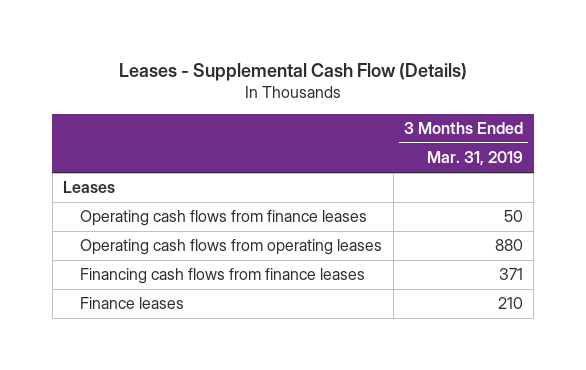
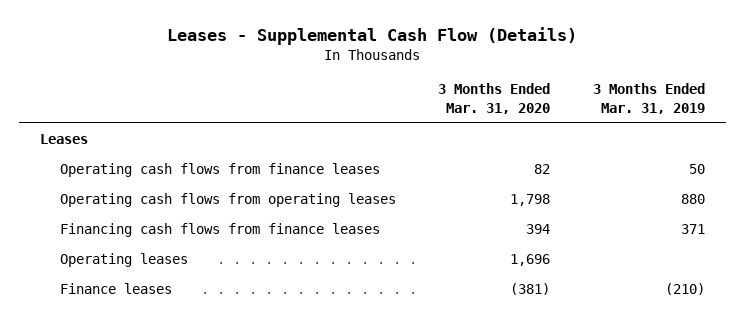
none -> [438,83,551,114] 3 Months Ended Mar. 31, 2020
none -> [59,253,188,268] Operating leases
[498,297,524,310] 210 -> [664,283,705,296] (210)

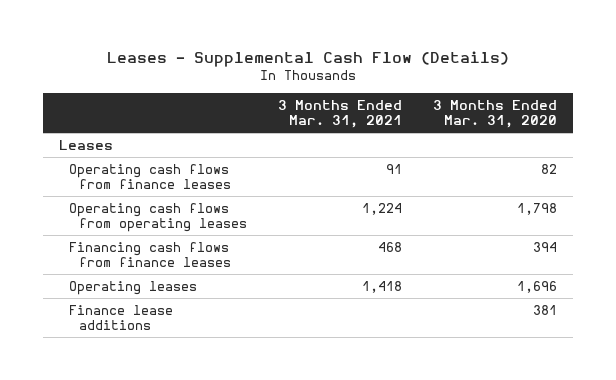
[592,83,705,114] 3 Months Ended Mar. 31, 2019 -> none
none -> [278,99,403,128] 3 Months Ended Mar. 31, 2021
[59,283,172,295] Finance leases -> none
none -> [68,304,173,330] Finance lease additions

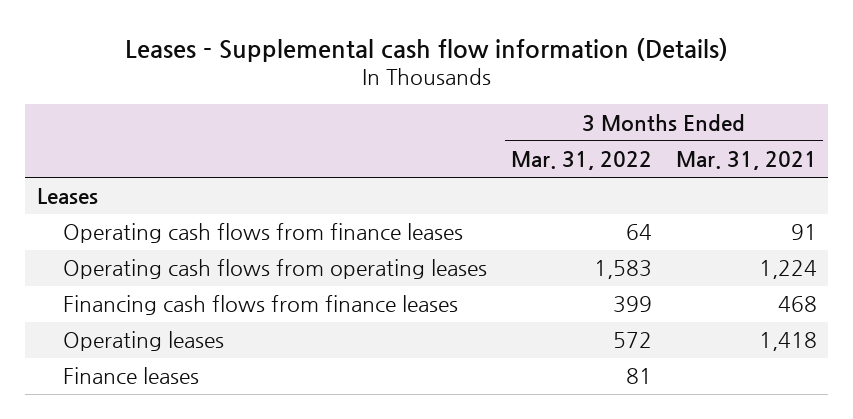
[106,50,509,67] Leases - Supplemental Cash Flow (Details) -> [124,37,728,62] Leases - Supplemental cash flow information (Details)
[433,99,558,128] 3 Months Ended Mar. 31, 2020 -> none
none -> [510,151,652,171] Mar. 31, 2022
[68,304,173,330] Finance lease additions -> [63,367,200,385] Finance leases

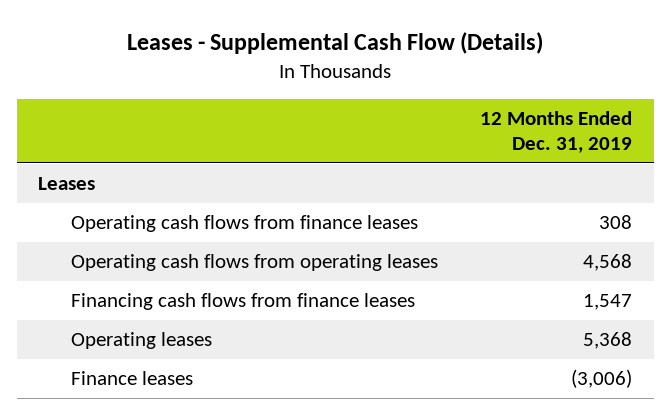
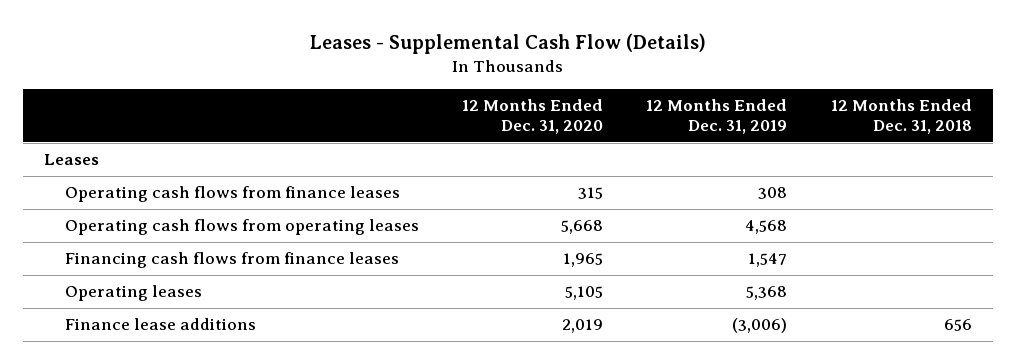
none -> [462,99,604,135] 12 Months Ended Dec. 31, 2020
none -> [830,99,972,135] 12 Months Ended Dec. 31, 2018
[70,371,193,386] Finance leases -> none
none -> [64,318,256,331] Finance lease additions

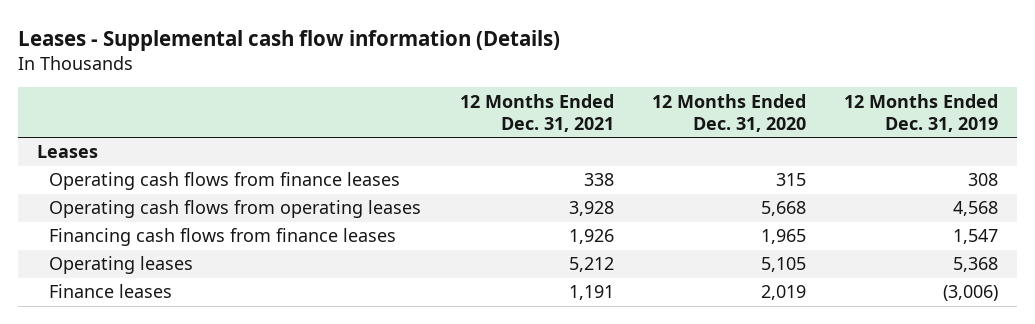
[309,32,706,54] Leases - Supplemental Cash Flow (Details) -> [17,29,560,51] Leases - Supplemental cash flow information (Details)
[830,99,972,135] 12 Months Ended Dec. 31, 2018 -> none
none -> [459,93,614,132] 12 Months Ended Dec. 31, 2021
[64,318,256,331] Finance lease additions -> [49,284,173,299] Finance leases

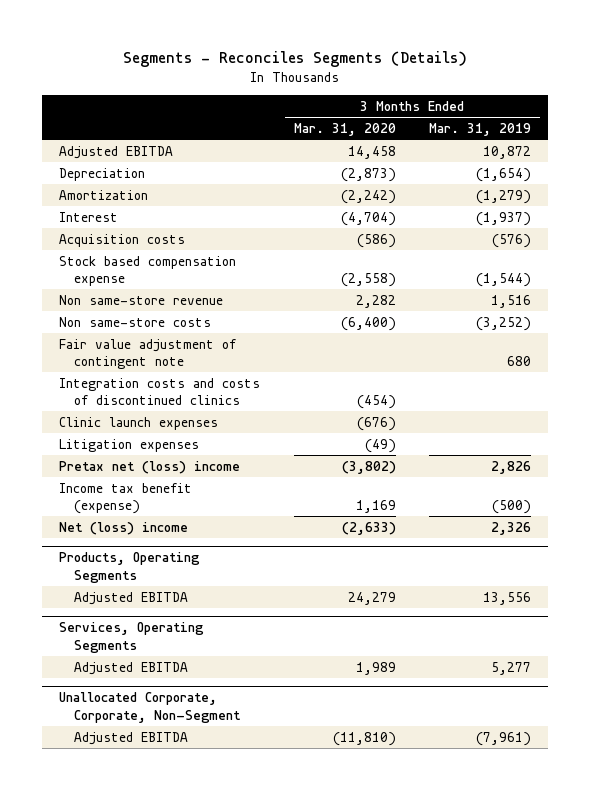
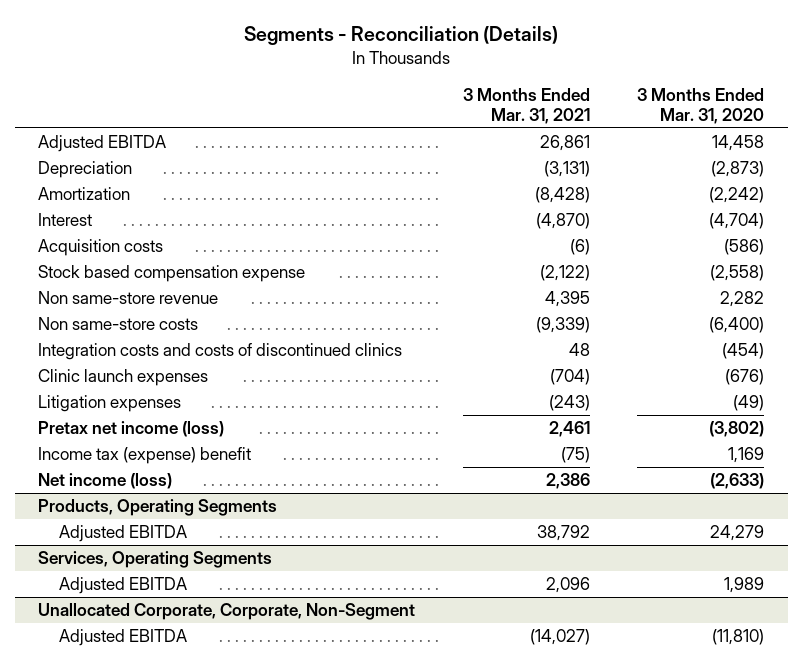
[123,51,468,68] Segments - Reconciles Segments (Details) -> [244,26,559,46] Segments - Reconciliation (Details)
[429,122,532,136] Mar. 31, 2019 -> none
none -> [462,87,590,124] 3 Months Ended Mar. 31, 2021
[58,338,236,369] Fair value adjustment of contingent note -> none
[58,460,240,474] Pretax net (loss) income -> [38,421,225,438] Pretax net income (loss)
[58,482,192,514] Income tax benefit (expense) -> [38,447,252,465] Income tax (expense) benefit
[58,521,188,535] Net (loss) income -> [38,473,173,490] Net income (loss)

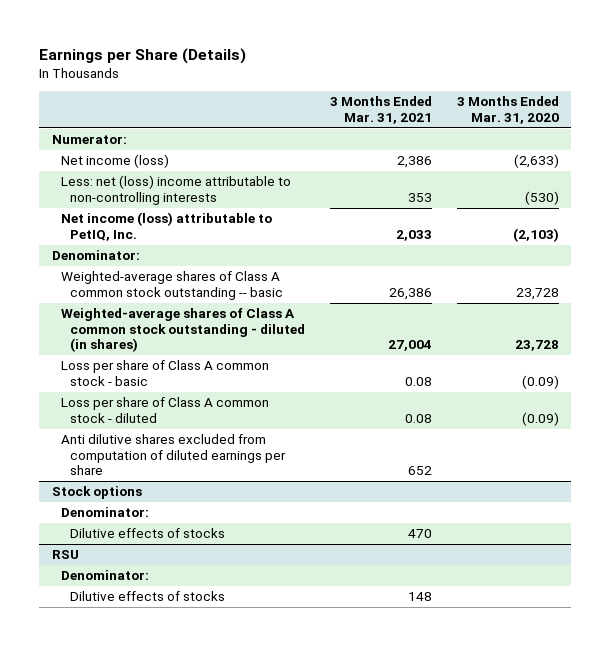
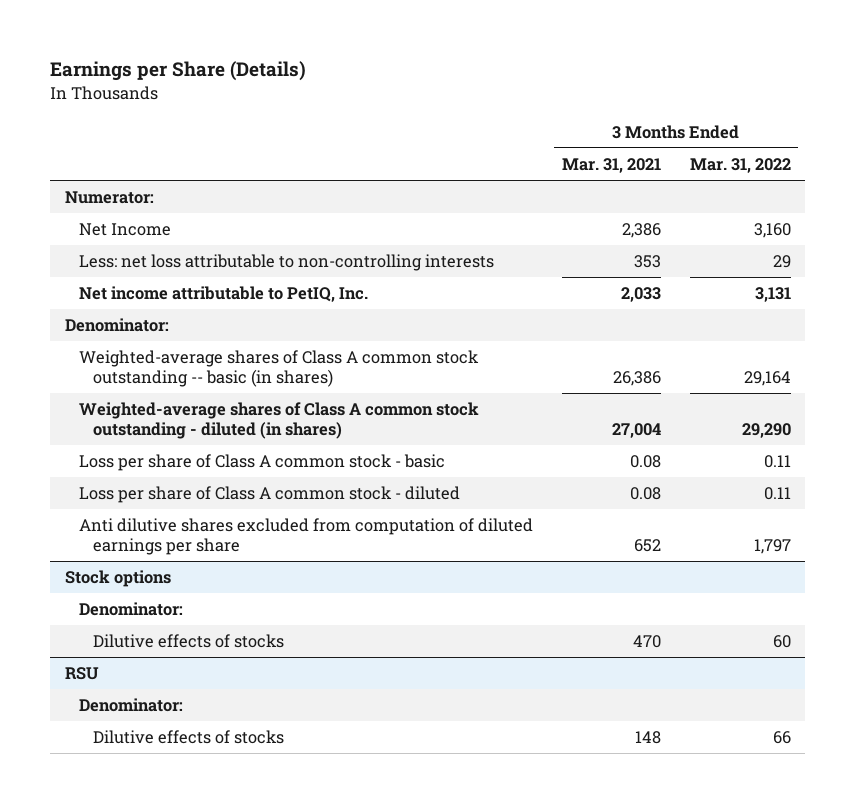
[457,96,560,124] 3 Months Ended Mar. 31, 2020 -> none
none -> [689,158,791,174] Mar. 31, 2022
[60,154,169,169] Net income (loss) -> [78,223,171,237] Net Income
[60,175,291,205] Less: net (loss) income attributable to non-controlling interests -> [78,254,494,272] Less: net loss attributable to non-controlling interests
[60,212,272,241] Net income (loss) attributable to PetIQ, Inc. -> [78,286,368,303] Net income attributable to PetIQ, Inc.
[60,271,284,300] Weighted-average shares of Class A common stock outstanding -- basic -> [78,350,479,387] Weighted-average shares of Class A common stock outstanding -- basic (in shares)

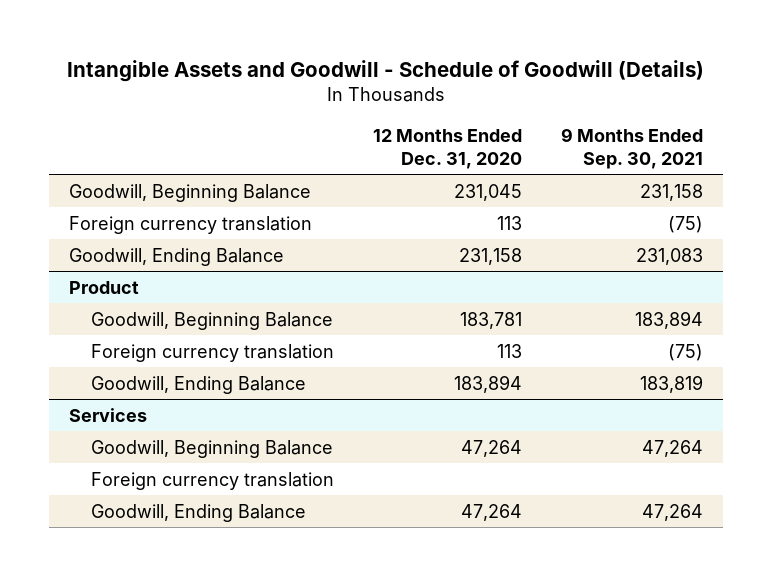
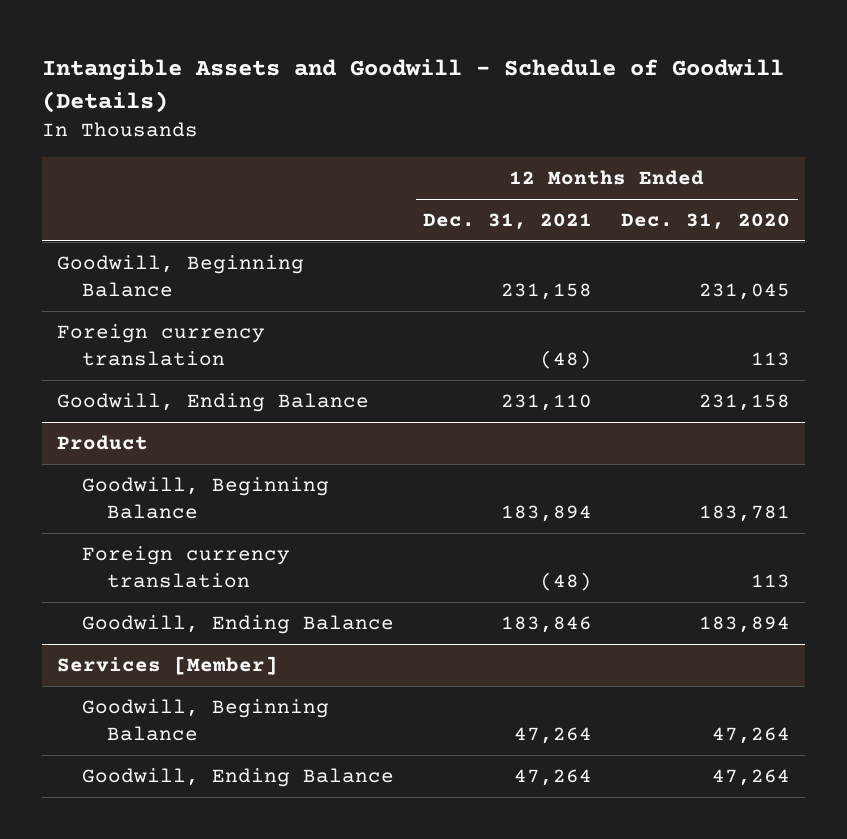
[561,127,704,169] 9 Months Ended Sep. 30, 2021 -> none
none -> [423,213,593,231] Dec. 31, 2021
[68,407,147,422] Services -> [57,655,279,675] Services [Member]
[90,471,334,490] Foreign currency translation -> none

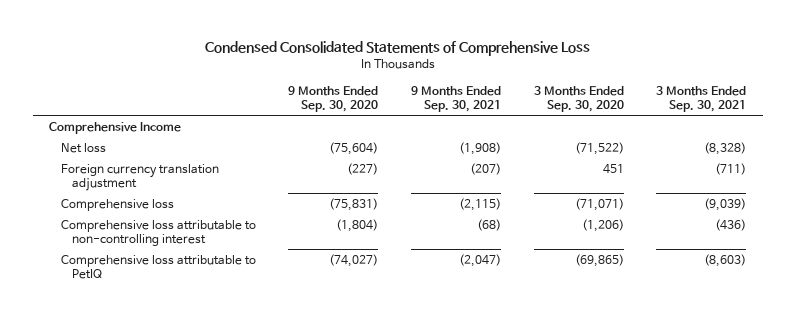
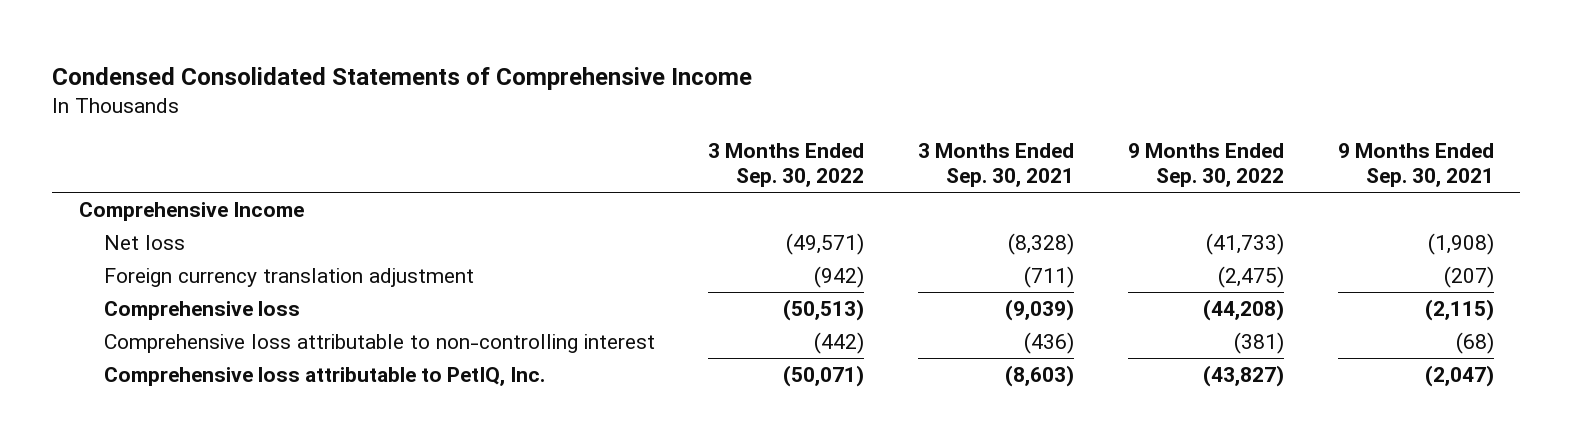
[204,40,590,56] Condensed Consolidated Statements of Comprehensive Loss -> [52,66,753,90] Condensed Consolidated Statements of Comprehensive Income
[288,86,379,113] 9 Months Ended Sep. 30, 2020 -> none
[533,86,624,113] 3 Months Ended Sep. 30, 2020 -> none
none -> [708,142,865,187] 3 Months Ended Sep. 30, 2022
none -> [1127,142,1284,187] 9 Months Ended Sep. 30, 2022
[60,254,256,279] Comprehensive loss attributable to PetIQ -> [103,366,545,386] Comprehensive loss attributable to PetIQ, Inc.

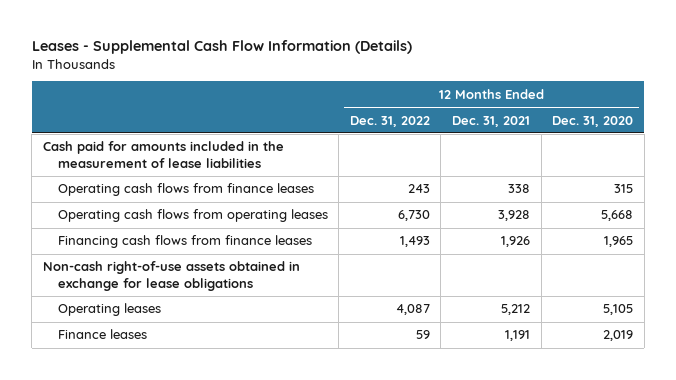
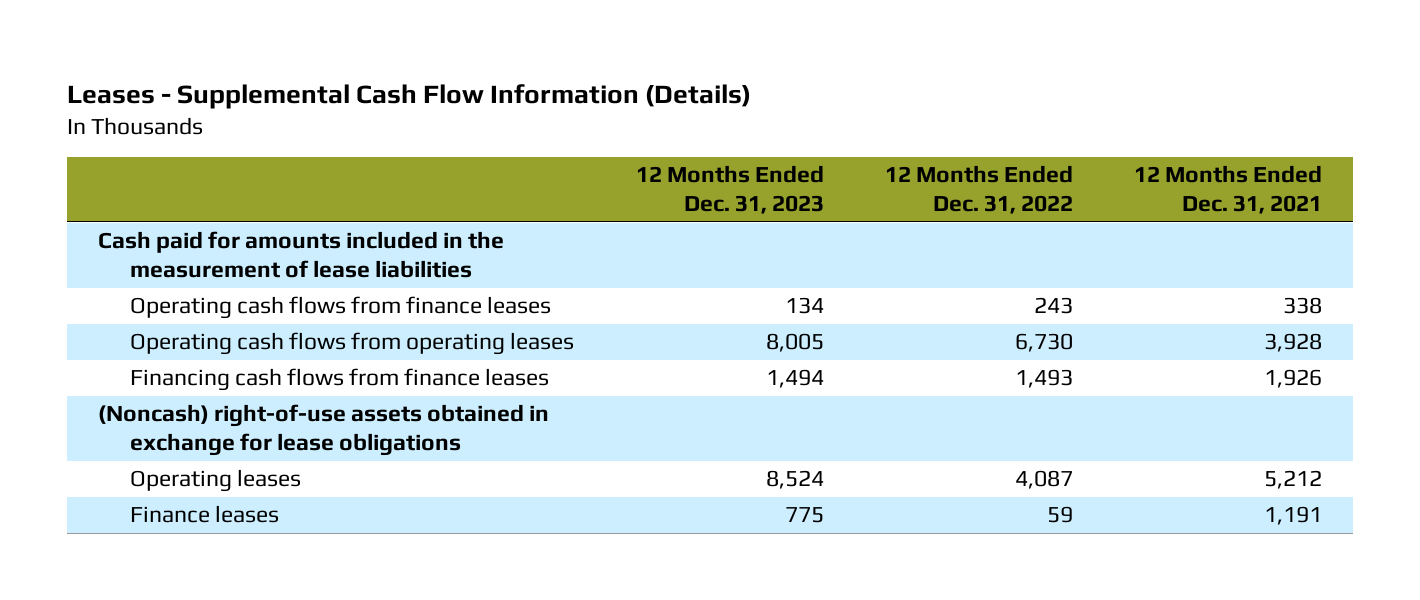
[552,115,634,127] Dec. 31, 2020 -> none
none -> [635,165,824,215] 12 Months Ended Dec. 31, 2023
[42,261,300,291] Non-cash right-of-use assets obtained in exchange for lease obligations -> [97,404,549,457] (Noncash) right-of-use assets obtained in exchange for lease obligations

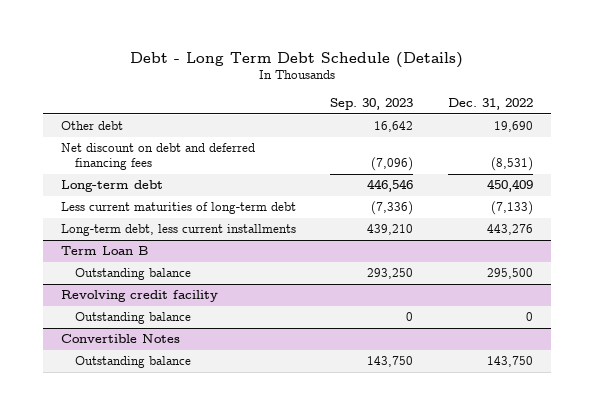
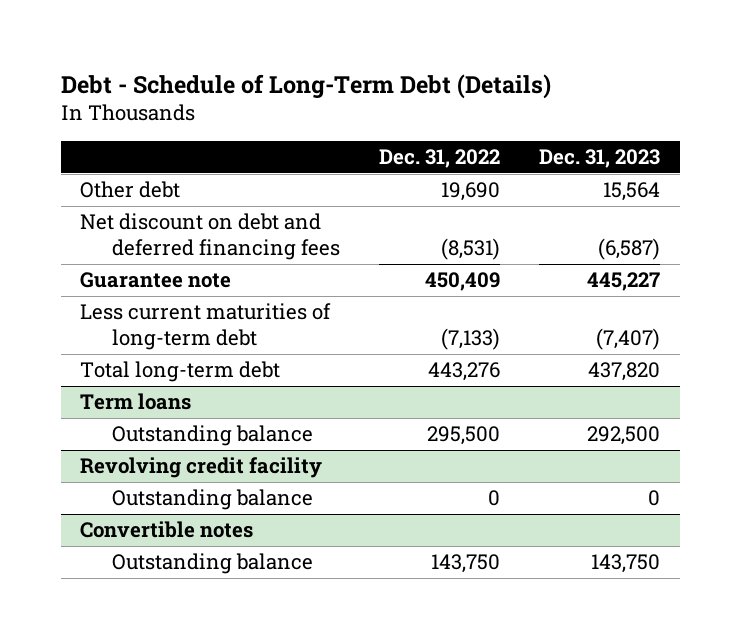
[129,51,463,68] Debt - Long Term Debt Schedule (Details) -> [60,73,551,99] Debt - Schedule of Long-Term Debt (Details)
[330,97,414,110] Sep. 30, 2023 -> none
none -> [539,149,661,169] Dec. 31, 2023
[60,180,163,193] Long-term debt -> [80,272,232,289] Guarantee note
[60,224,296,237] Long-term debt, less current installments -> [80,361,281,383] Total long-term debt
[60,246,148,256] Term Loan B -> [80,393,192,411] Term loans
[60,334,180,344] Convertible Notes -> [80,521,254,539] Convertible notes

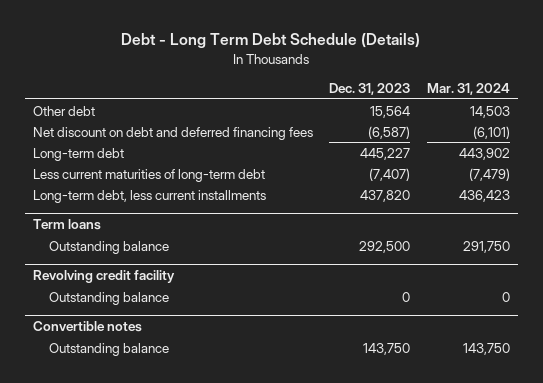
[60,73,551,99] Debt - Schedule of Long-Term Debt (Details) -> [121,33,421,49] Debt - Long Term Debt Schedule (Details)
[379,149,501,169] Dec. 31, 2022 -> none
none -> [426,82,510,95] Mar. 31, 2024
[80,272,232,289] Guarantee note -> [32,147,124,161] Long-term debt
[80,361,281,383] Total long-term debt -> [32,189,266,203] Long-term debt, less current installments

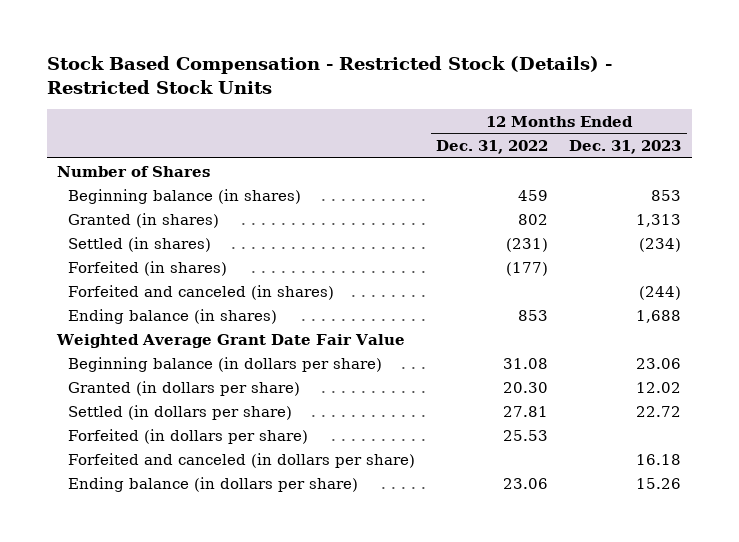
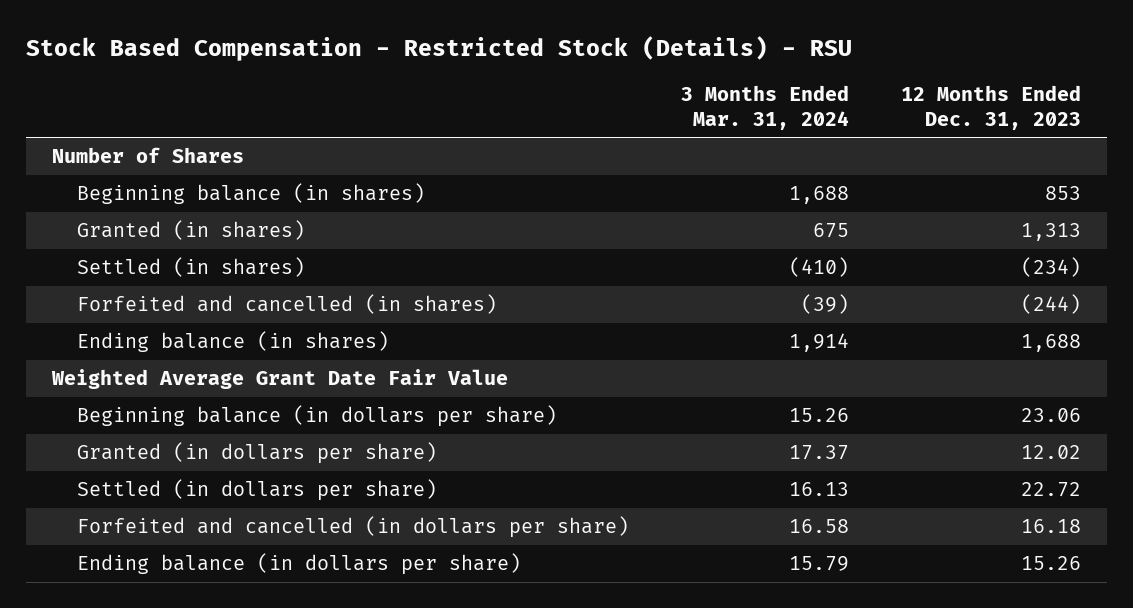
[46,56,612,94] Stock Based Compensation - Restricted Stock (Details) - Restricted Stock Units -> [25,36,852,62] Stock Based Compensation - Restricted Stock (Details) - RSU
[436,140,549,155] Dec. 31, 2022 -> none
none -> [681,85,850,130] 3 Months Ended Mar. 31, 2024
[68,260,228,276] Forfeited (in shares) -> none
[68,284,335,300] Forfeited and canceled (in shares) -> [77,294,498,315] Forfeited and cancelled (in shares)
[68,428,309,444] Forfeited (in dollars per share) -> none
[68,452,416,468] Forfeited and canceled (in dollars per share) -> [77,516,630,539] Forfeited and cancelled (in dollars per share)

